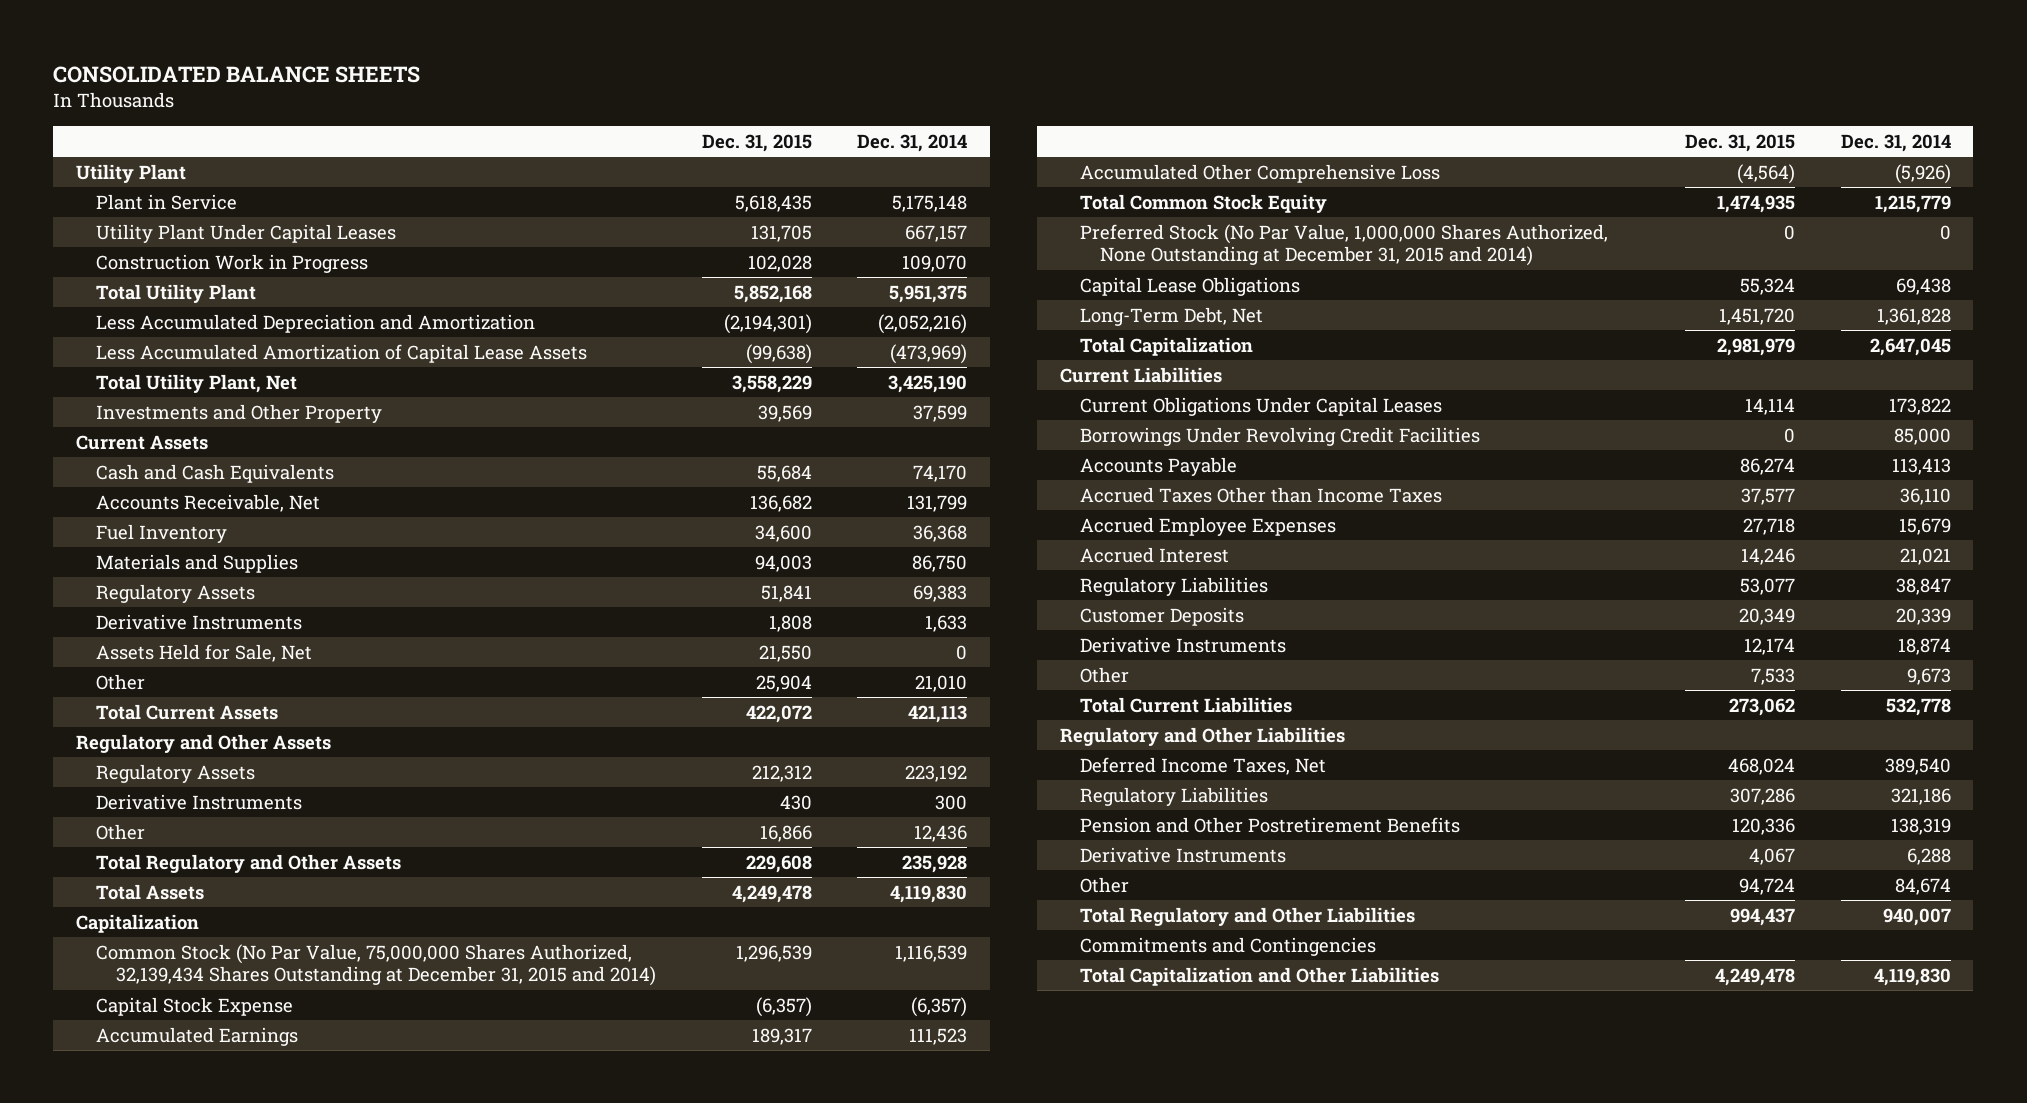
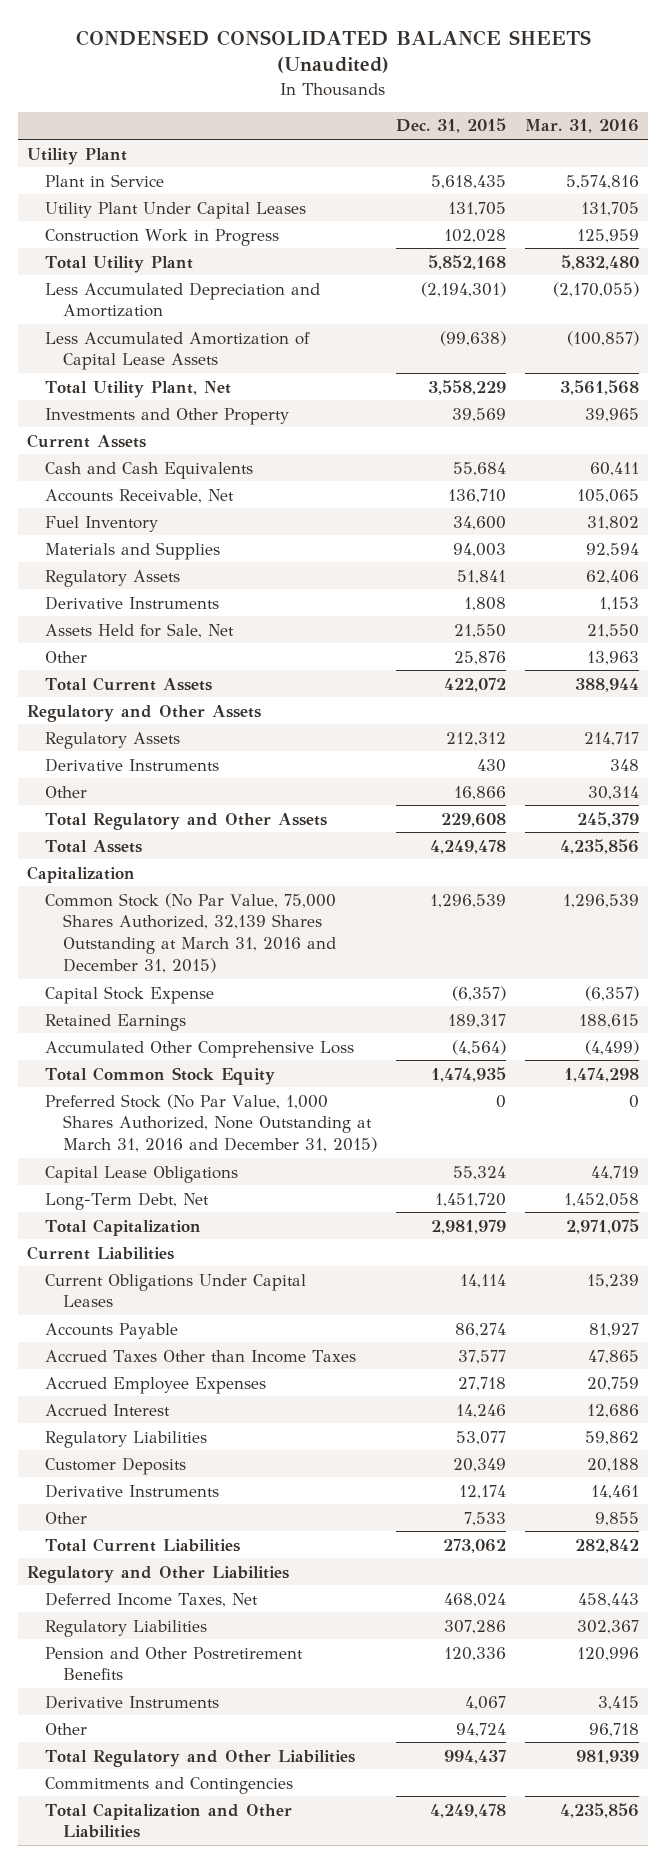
[53,66,421,84] CONSOLIDATED BALANCE SHEETS -> [76,29,592,74] CONDENSED CONSOLIDATED BALANCE SHEETS (Unaudited)
[857,134,968,153] Dec. 31, 2014 -> none
none -> [524,119,639,134] Mar. 31, 2016
[749,494,812,512] 136,682 -> [448,488,507,503] 136,710
[755,674,812,692] 25,904 -> [454,650,507,665] 25,876
[96,943,657,987] Common Stock (No Par Value, 75,000,000 Shares Authorized, 32,139,434 Shares Outstanding at December 31, 2015 and 2014) -> [45,892,337,973] Common Stock (No Par Value, 75,000 Shares Authorized, 32,139 Shares Outstanding at March 31, 2016 and December 31, 2015)
[96,1026,299,1046] Accumulated Earnings -> [45,1013,187,1031] Retained Earnings
[1079,223,1608,267] Preferred Stock (No Par Value, 1,000,000 Shares Authorized, None Outstanding at December 31, 2015 and 2014) -> [45,1093,378,1153] Preferred Stock (No Par Value, 1,000 Shares Authorized, None Outstanding at March 31, 2016 and December 31, 2015)
[1079,426,1480,446] Borrowings Under Revolving Credit Facilities -> none

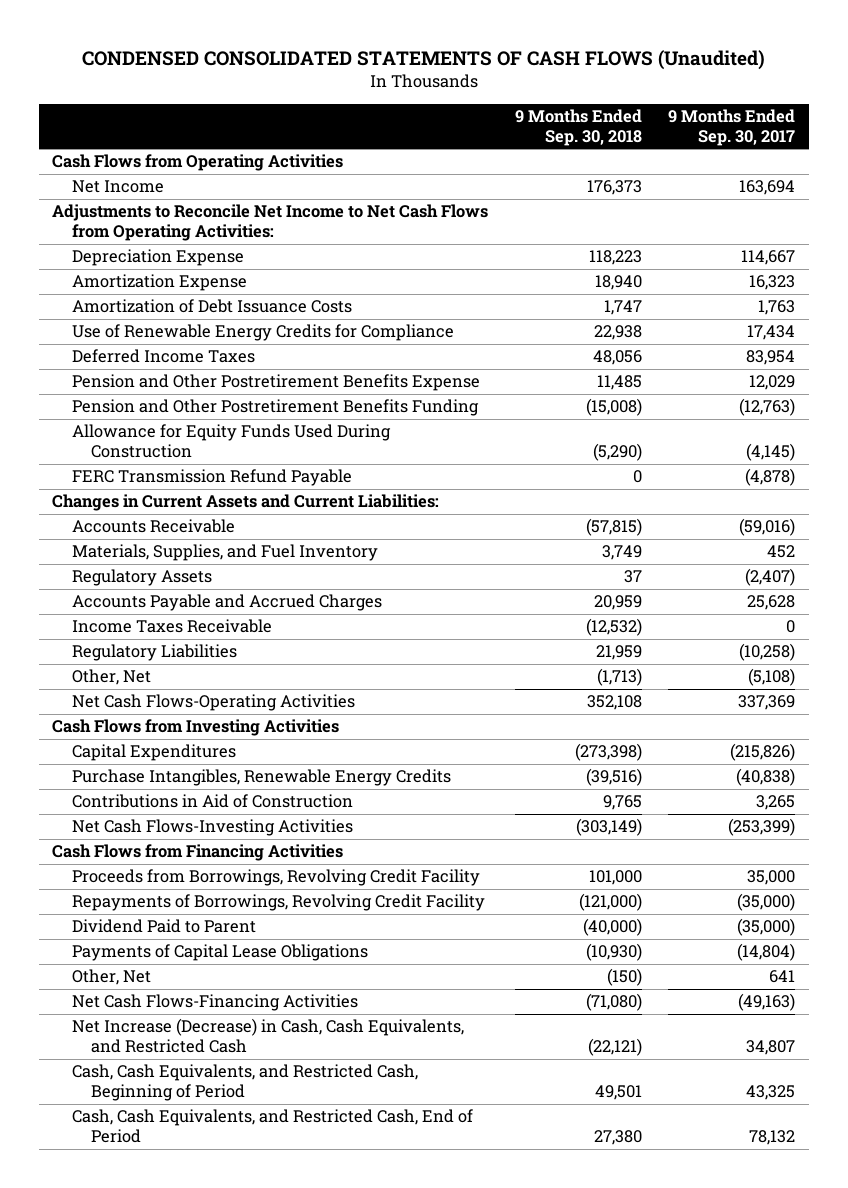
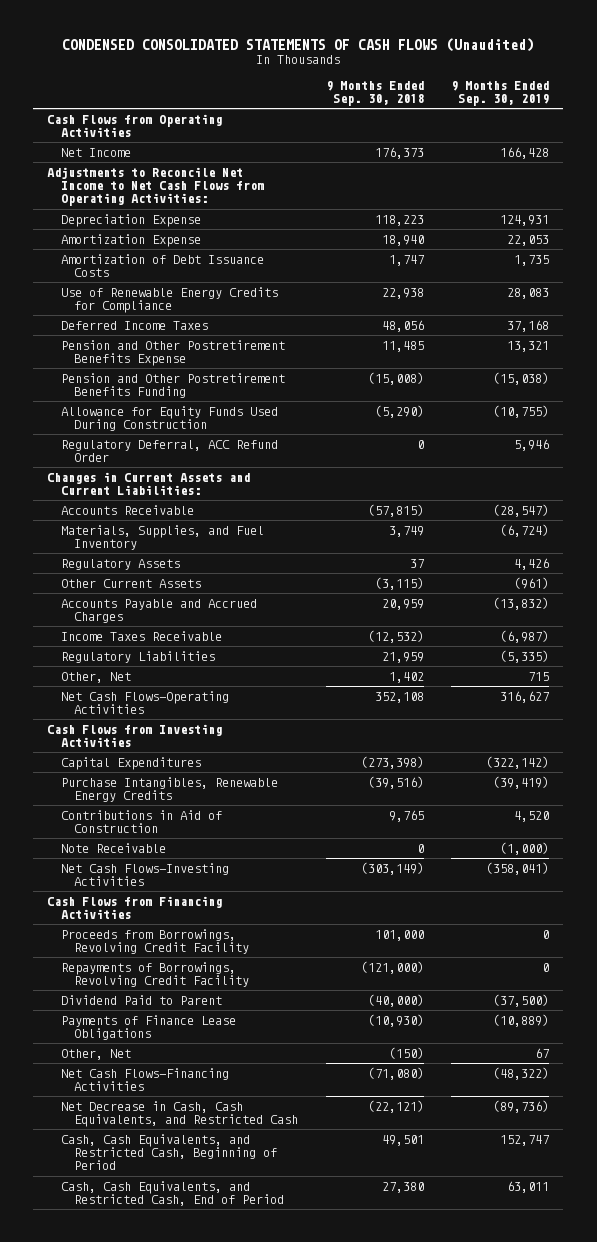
[668,109,796,146] 9 Months Ended Sep. 30, 2017 -> none
none -> [451,80,550,107] 9 Months Ended Sep. 30, 2019
[71,469,352,487] FERC Transmission Refund Payable -> none
none -> [60,439,278,463] Regulatory Deferral, ACC Refund Order
none -> [60,578,201,588] Other Current Assets
[596,668,642,687] (1,713) -> [388,671,424,683] 1,402
none -> [60,842,166,853] Note Receivable
[71,944,368,962] Payments of Capital Lease Obligations -> [60,1014,236,1041] Payments of Finance Lease Obligations
[71,1018,464,1054] Net Increase (Decrease) in Cash, Cash Equivalents, and Restricted Cash -> [60,1100,299,1128] Net Decrease in Cash, Cash Equivalents, and Restricted Cash

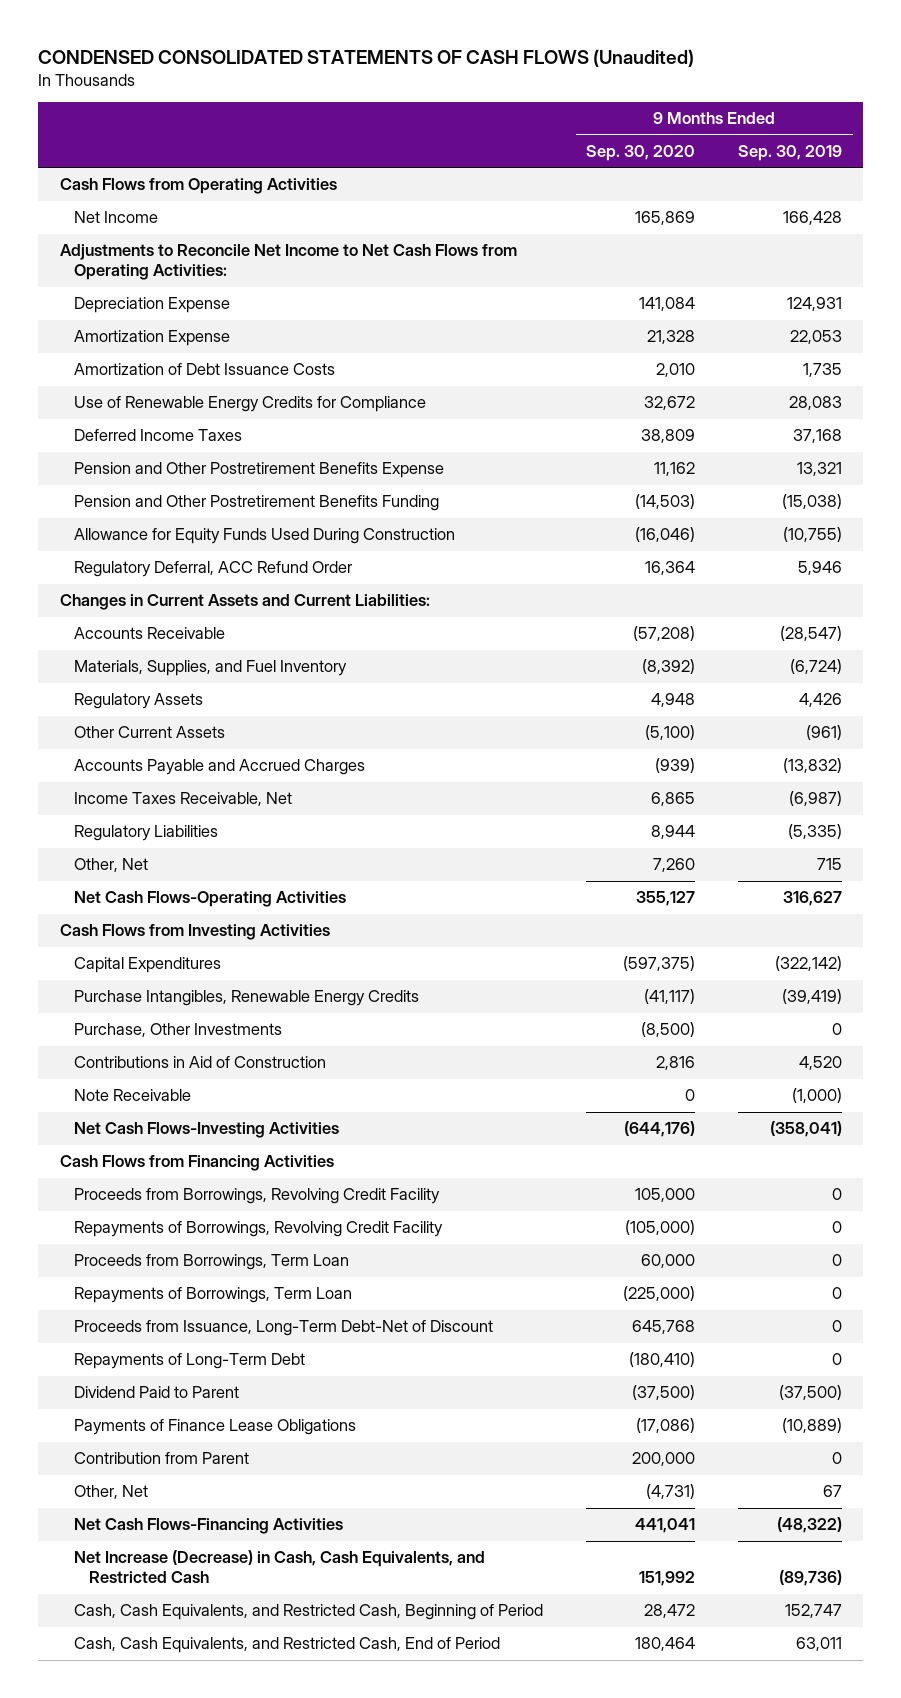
[325,80,424,107] 9 Months Ended Sep. 30, 2018 -> none
none -> [586,144,696,161] Sep. 30, 2020
[60,630,222,641] Income Taxes Receivable -> [74,792,293,807] Income Taxes Receivable, Net
none -> [74,1023,283,1038] Purchase, Other Investments
none -> [74,1254,350,1271] Proceeds from Borrowings, Term Loan
none -> [74,1287,353,1304] Repayments of Borrowings, Term Loan
none -> [74,1320,494,1337] Proceeds from Issuance, Long-Term Debt-Net of Discount
none -> [74,1353,306,1370] Repayments of Long-Term Debt
none -> [74,1452,250,1465] Contribution from Parent
[60,1100,299,1128] Net Decrease in Cash, Cash Equivalents, and Restricted Cash -> [74,1550,486,1584] Net Increase (Decrease) in Cash, Cash Equivalents, and Restricted Cash

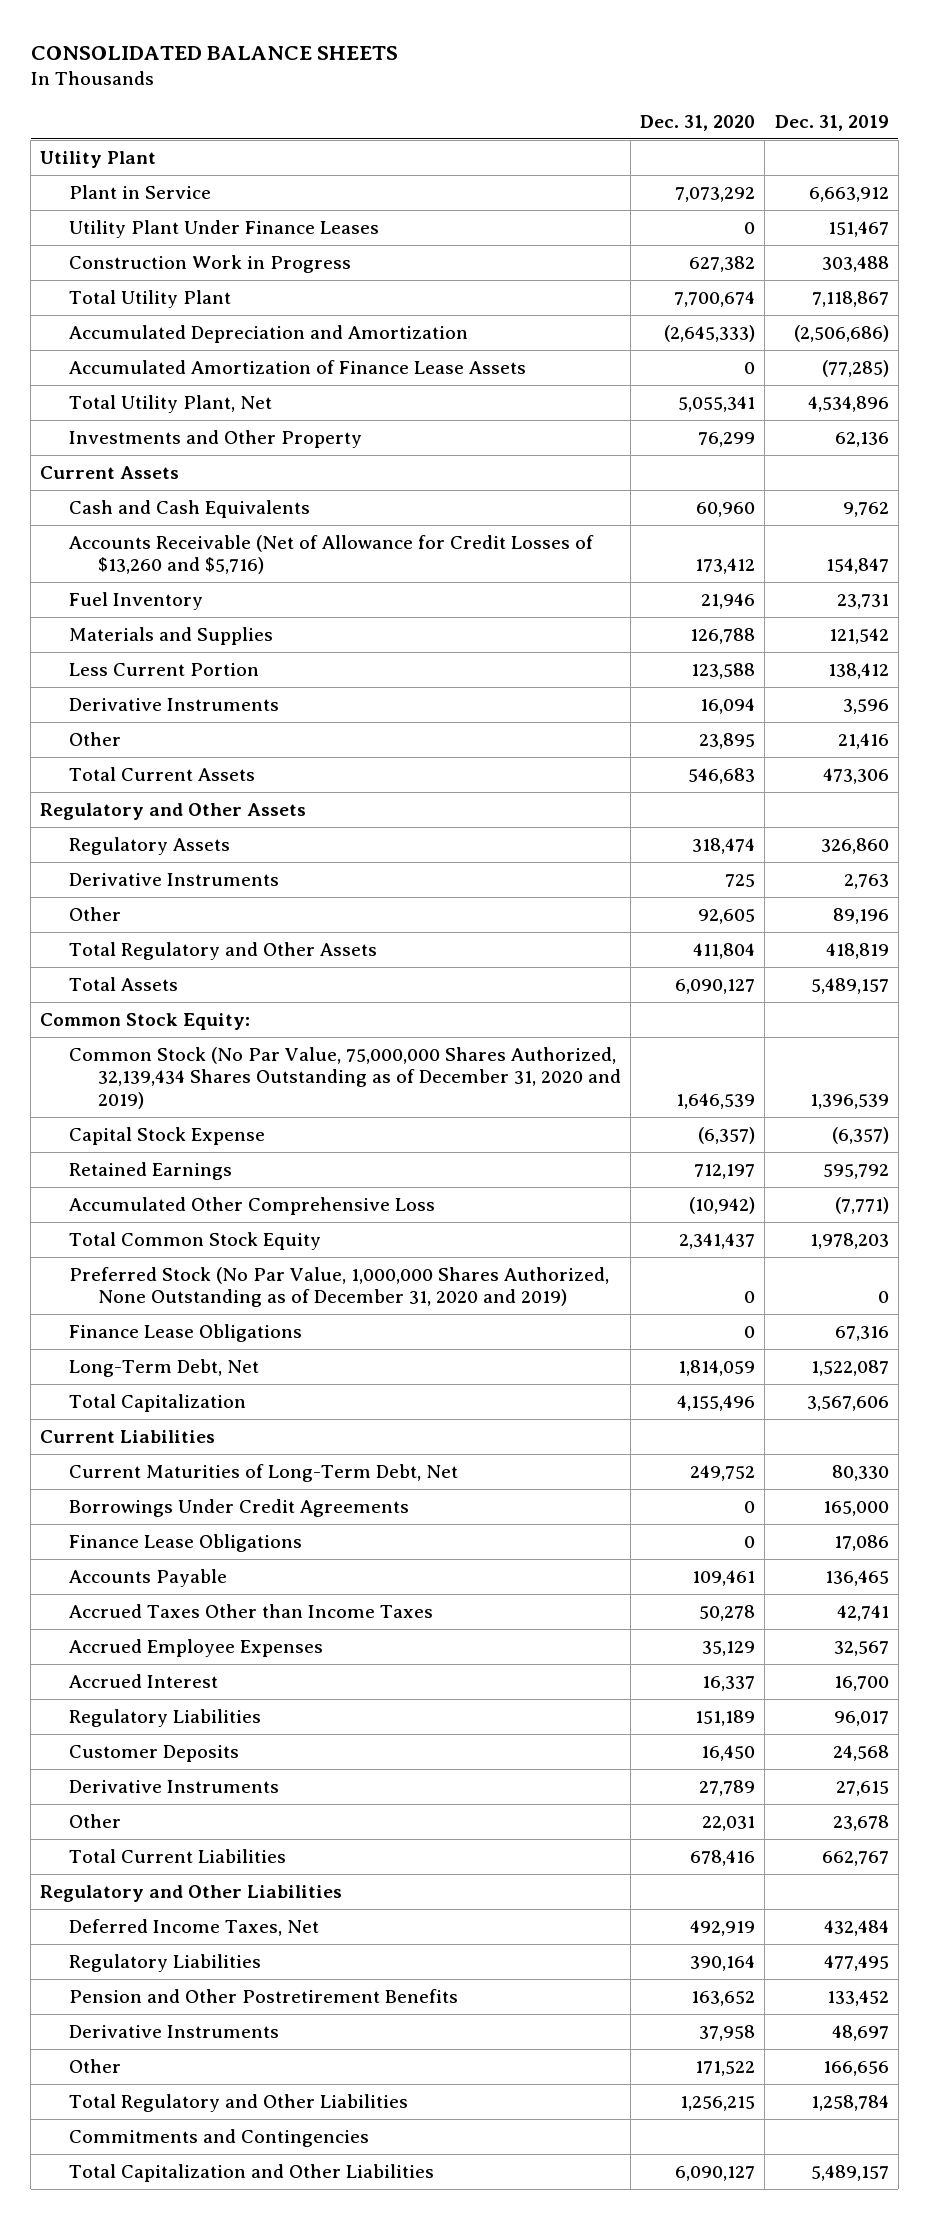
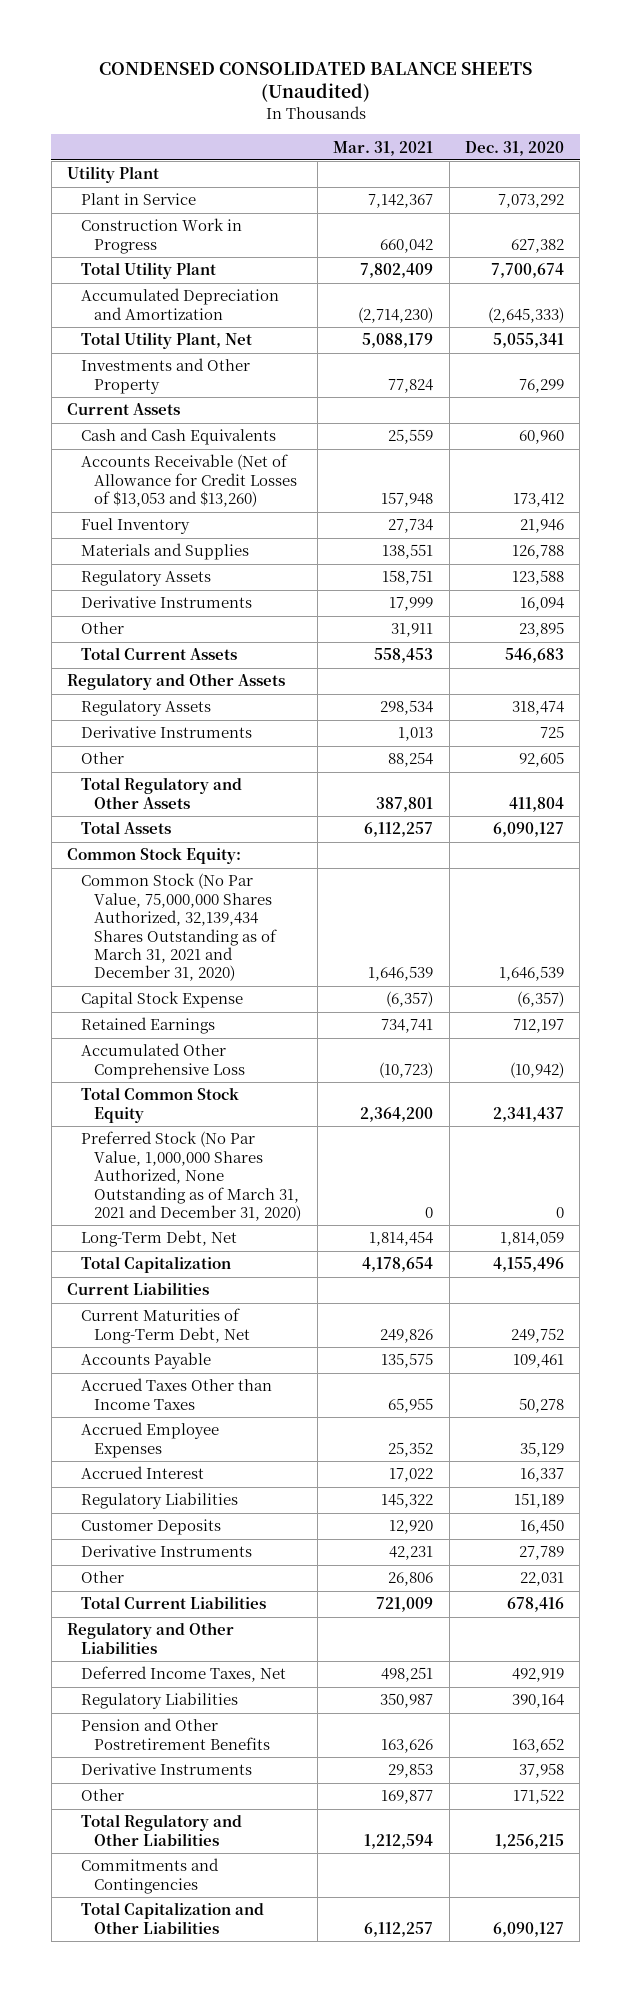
[30,45,398,60] CONSOLIDATED BALANCE SHEETS -> [98,61,532,103] CONDENSED CONSOLIDATED BALANCE SHEETS (Unaudited)
[774,114,889,131] Dec. 31, 2019 -> none
none -> [333,140,434,156] Mar. 31, 2021
[69,219,380,238] Utility Plant Under Finance Leases -> none
[69,359,527,374] Accumulated Amortization of Finance Lease Assets -> none
[69,534,595,575] Accounts Receivable (Net of Allowance for Credit Losses of $13,260 and $5,716) -> [80,454,298,508] Accounts Receivable (Net of Allowance for Credit Losses of $13,053 and $13,260)
[69,662,260,676] Less Current Portion -> [80,570,211,587] Regulatory Assets
[69,1046,622,1109] Common Stock (No Par Value, 75,000,000 Shares Authorized, 32,139,434 Shares Outstanding as of December 31, 2020 and 2019) -> [80,873,278,982] Common Stock (No Par Value, 75,000,000 Shares Authorized, 32,139,434 Shares Outstanding as of March 31, 2021 and December 31, 2020)
[69,1323,303,1342] Finance Lease Obligations -> none
[69,1266,610,1308] Preferred Stock (No Par Value, 1,000,000 Shares Authorized, None Outstanding as of December 31, 2020 and 2019) -> [80,1131,302,1222] Preferred Stock (No Par Value, 1,000,000 Shares Authorized, None Outstanding as of March 31, 2021 and December 31, 2020)
[69,1498,410,1517] Borrowings Under Credit Agreements -> none
[69,1533,303,1552] Finance Lease Obligations -> none

